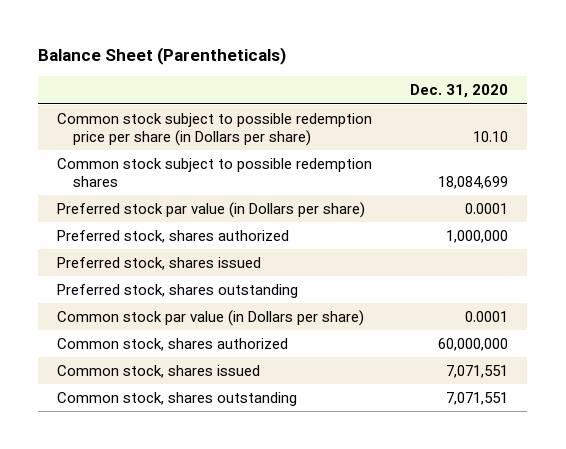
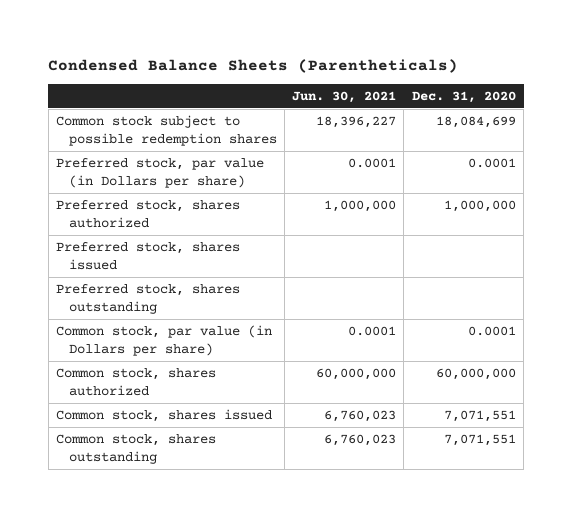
[38,47,287,66] Balance Sheet (Parentheticals) -> [48,58,459,73] Condensed Balance Sheets (Parentheticals)
none -> [292,90,397,103] Jun. 30, 2021
[57,113,373,147] Common stock subject to possible redemption price per share (in Dollars per share) -> none
[57,202,366,219] Preferred stock par value (in Dollars per share) -> [55,158,264,188] Preferred stock, par value (in Dollars per share)
[57,310,365,327] Common stock par value (in Dollars per share) -> [55,325,272,356] Common stock, par value (in Dollars per share)

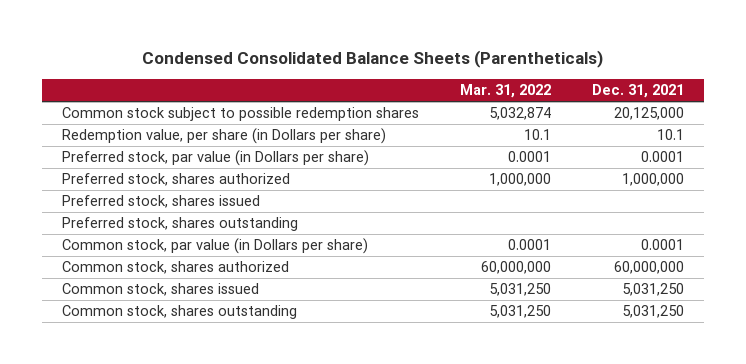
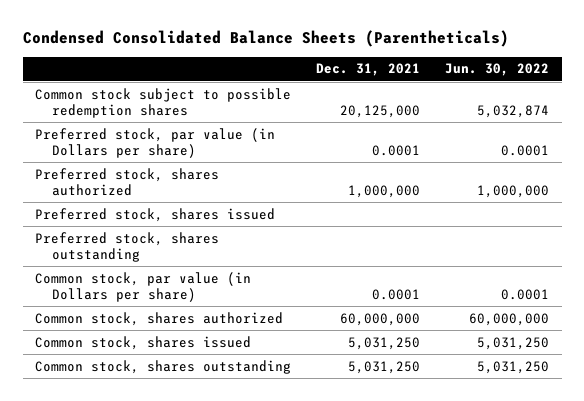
[459,84,551,99] Mar. 31, 2022 -> none
none -> [445,63,550,77] Jun. 30, 2022
[61,128,386,145] Redemption value, per share (in Dollars per share) -> none

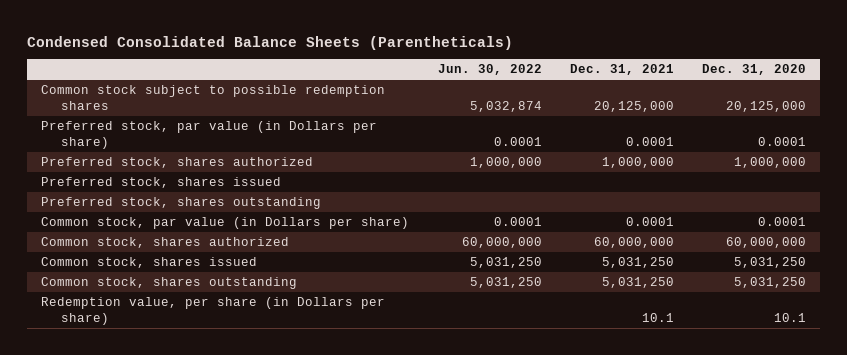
none -> [702,64,807,76] Dec. 31, 2020
none -> [41,297,386,326] Redemption value, per share (in Dollars per share)

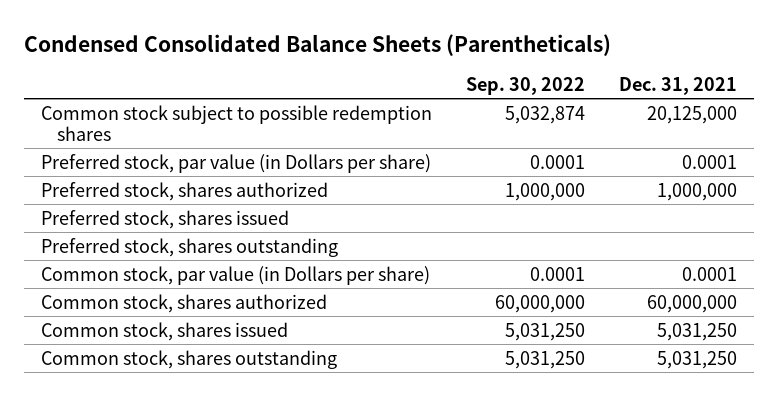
[437,64,542,76] Jun. 30, 2022 -> none
[702,64,807,76] Dec. 31, 2020 -> none
none -> [465,76,585,95] Sep. 30, 2022
[41,297,386,326] Redemption value, per share (in Dollars per share) -> none

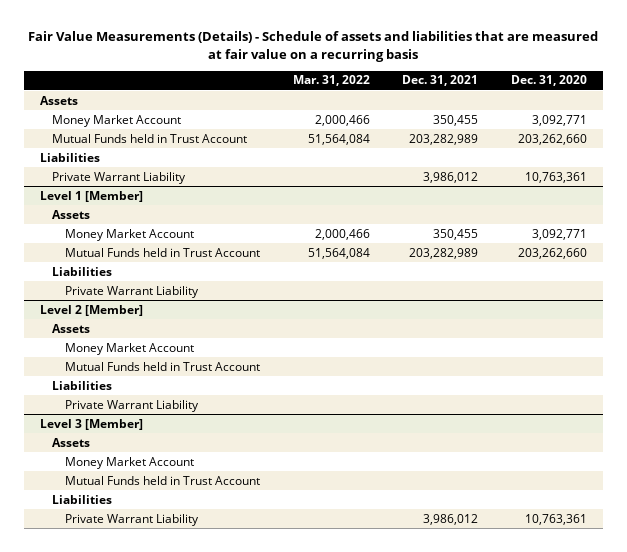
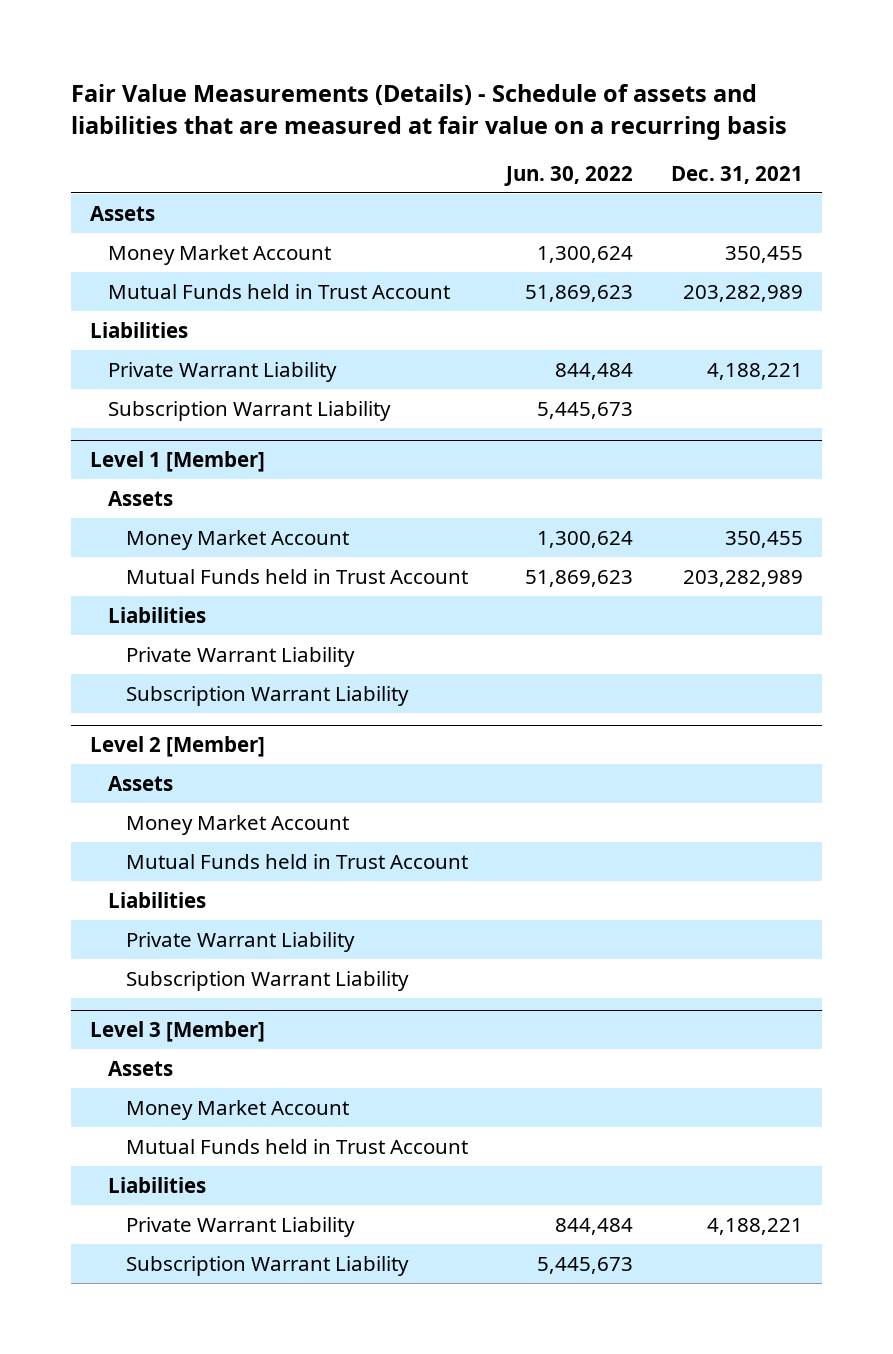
[292,75,370,87] Mar. 31, 2022 -> none
[511,75,588,87] Dec. 31, 2020 -> none
none -> [503,165,633,186] Jun. 30, 2022
[423,171,479,183] 3,986,012 -> [707,362,804,380] 4,188,221
none -> [107,400,391,421] Subscription Warrant Liability
none -> [125,685,409,706] Subscription Warrant Liability
none -> [125,970,409,991] Subscription Warrant Liability
[423,513,479,525] 3,986,012 -> [707,1217,804,1235] 4,188,221
none -> [125,1255,409,1276] Subscription Warrant Liability

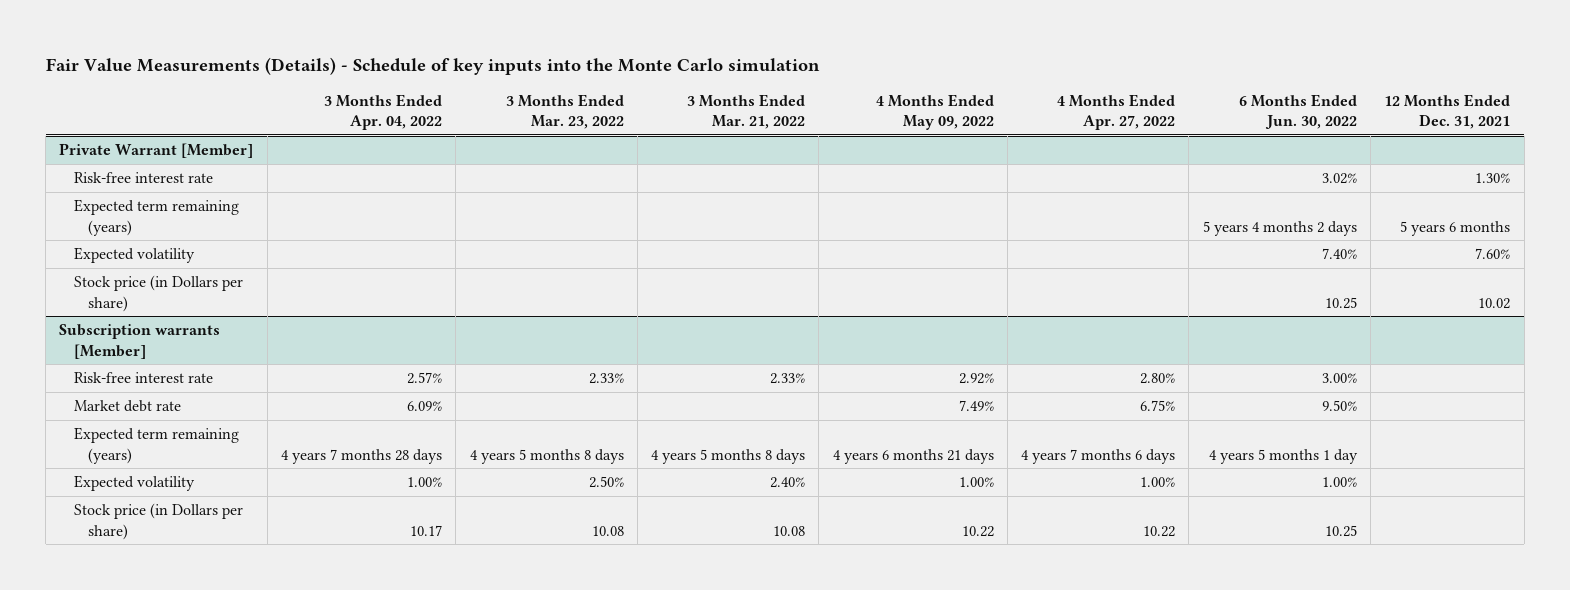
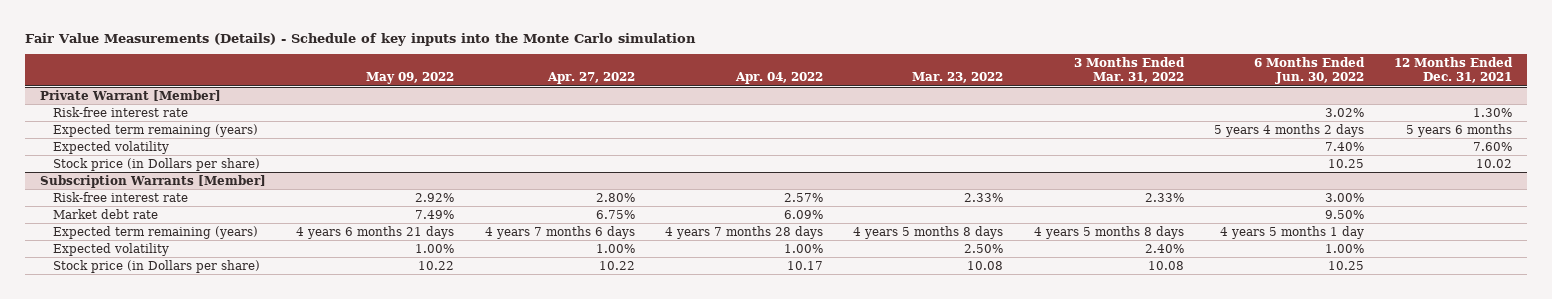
[323,93,442,131] 3 Months Ended Apr. 04, 2022 -> none
[505,93,624,130] 3 Months Ended Mar. 23, 2022 -> none
[687,93,806,130] 3 Months Ended Mar. 21, 2022 -> none
[875,93,994,131] 4 Months Ended May 09, 2022 -> none
[1057,93,1176,131] 4 Months Ended Apr. 27, 2022 -> none
none -> [366,72,455,85] May 09, 2022
none -> [546,72,635,85] Apr. 27, 2022
none -> [735,72,824,85] Apr. 04, 2022
none -> [912,72,1004,84] Mar. 23, 2022
none -> [1073,56,1185,84] 3 Months Ended Mar. 31, 2022
[59,324,221,359] Subscription warrants [Member] -> [40,174,267,188] Subscription Warrants [Member]

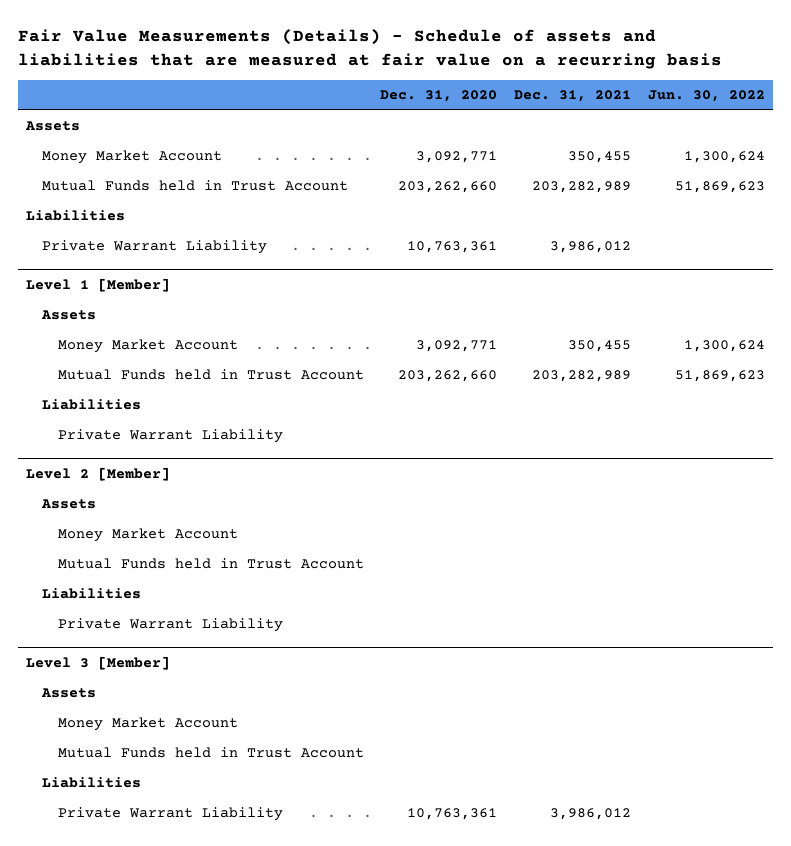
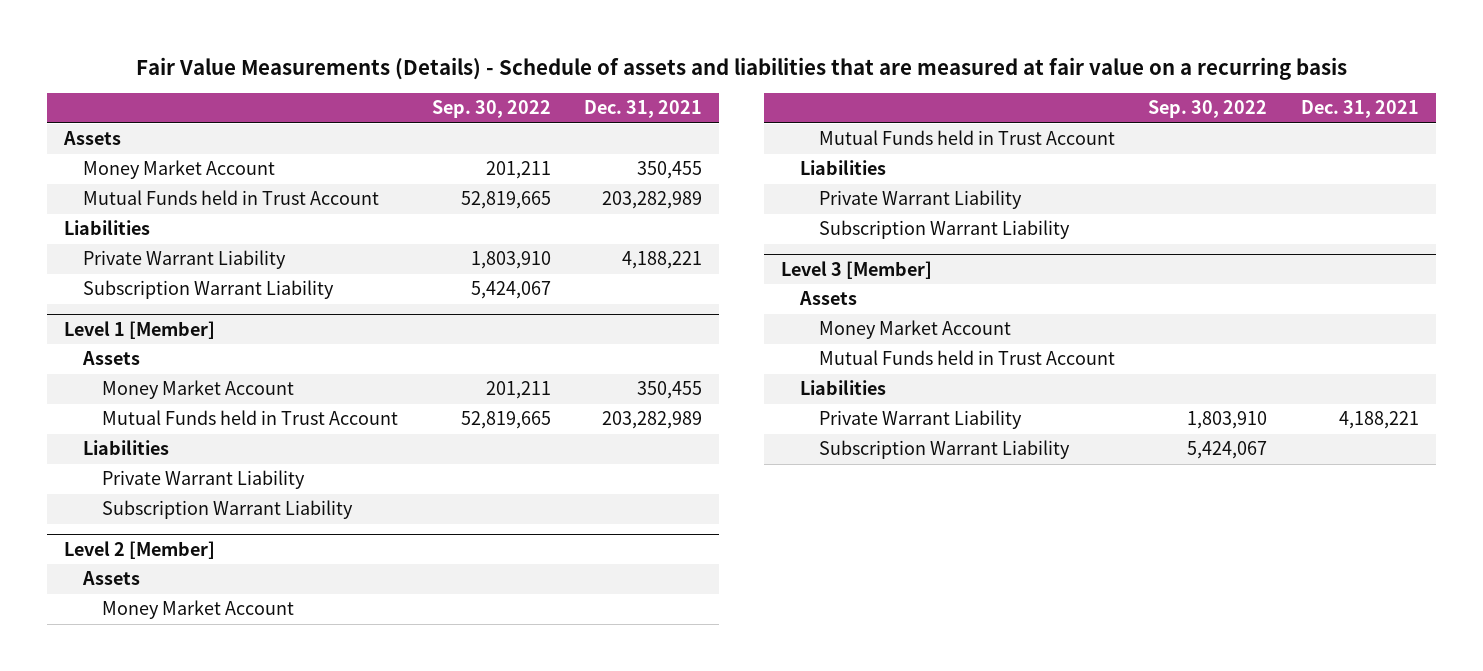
[380,90,498,103] Dec. 31, 2020 -> none
[647,90,765,103] Jun. 30, 2022 -> none
none -> [431,100,551,119] Sep. 30, 2022
[549,241,631,254] 3,986,012 -> [622,251,703,270] 4,188,221
none -> [83,280,335,300] Subscription Warrant Liability
none -> [102,500,354,520] Subscription Warrant Liability
none -> [818,220,1070,240] Subscription Warrant Liability
[549,808,631,821] 3,986,012 -> [1339,411,1420,430] 4,188,221
none -> [818,440,1070,460] Subscription Warrant Liability

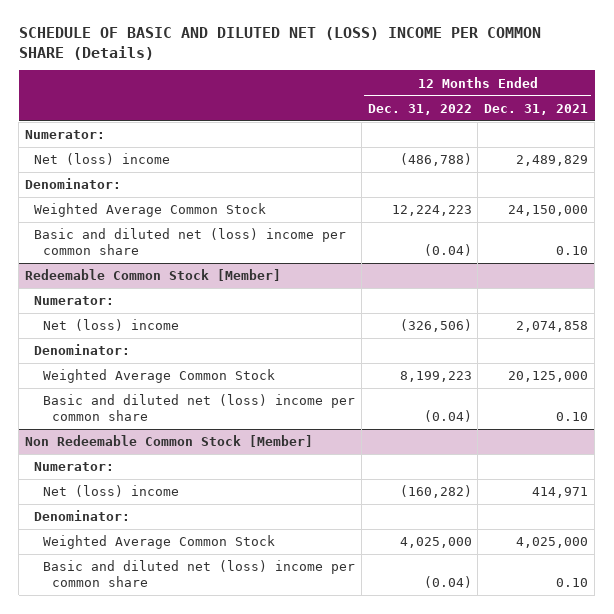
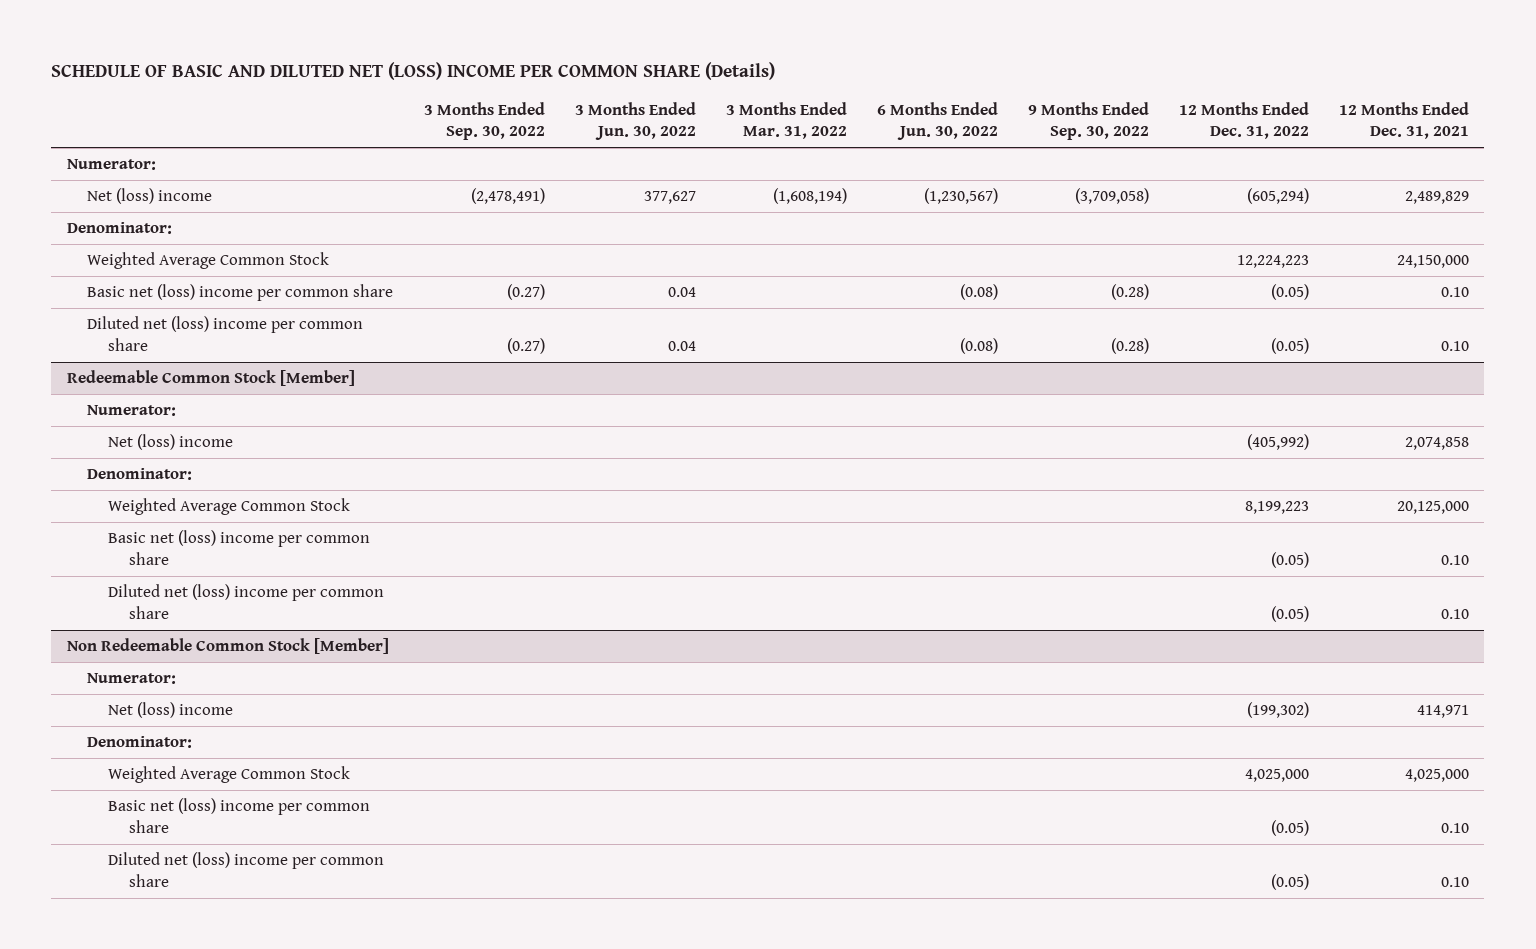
none -> [423,102,545,141] 3 Months Ended Sep. 30, 2022
none -> [574,102,696,141] 3 Months Ended Jun. 30, 2022
none -> [725,102,847,140] 3 Months Ended Mar. 31, 2022
none -> [876,102,998,141] 6 Months Ended Jun. 30, 2022
none -> [1027,102,1149,141] 9 Months Ended Sep. 30, 2022
[399,153,472,167] (486,788) -> [1247,188,1310,205] (605,294)
[34,228,347,256] Basic and diluted net (loss) income per common share -> [87,284,394,302] Basic net (loss) income per common share
[423,244,472,257] (0.04) -> [1271,284,1310,301] (0.05)
none -> [87,316,364,351] Diluted net (loss) income per common share
[399,319,472,333] (326,506) -> [1247,434,1310,451] (405,992)
[42,394,355,422] Basic and diluted net (loss) income per common share -> [108,530,371,565] Basic net (loss) income per common share
[423,410,472,423] (0.04) -> [1271,551,1310,568] (0.05)
none -> [108,584,385,619] Diluted net (loss) income per common share
[399,485,472,499] (160,282) -> [1247,702,1310,719] (199,302)
[42,560,355,588] Basic and diluted net (loss) income per common share -> [108,798,371,833] Basic net (loss) income per common share
[423,576,472,589] (0.04) -> [1271,819,1310,836] (0.05)
none -> [108,852,385,887] Diluted net (loss) income per common share

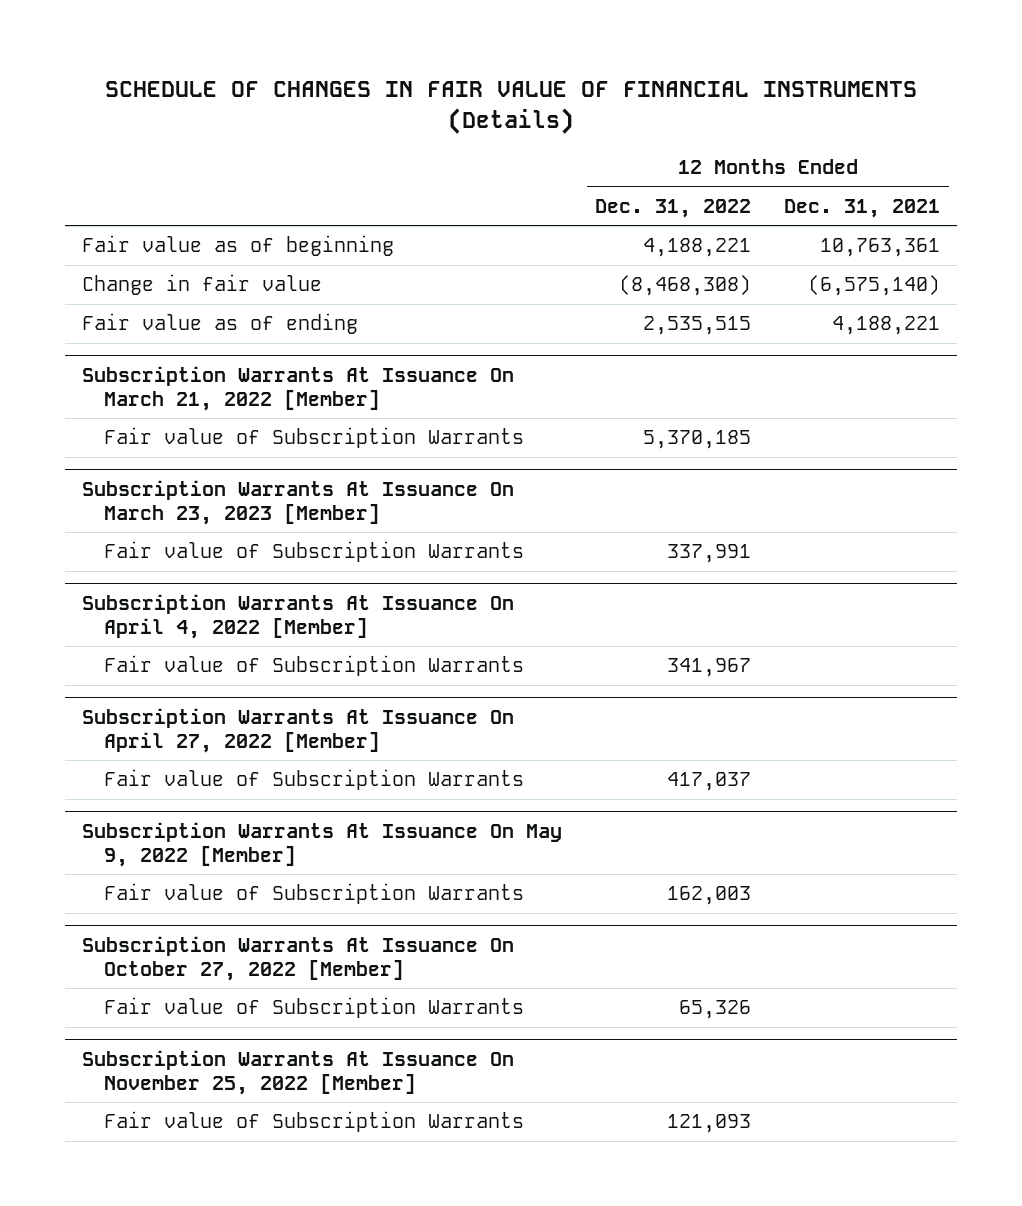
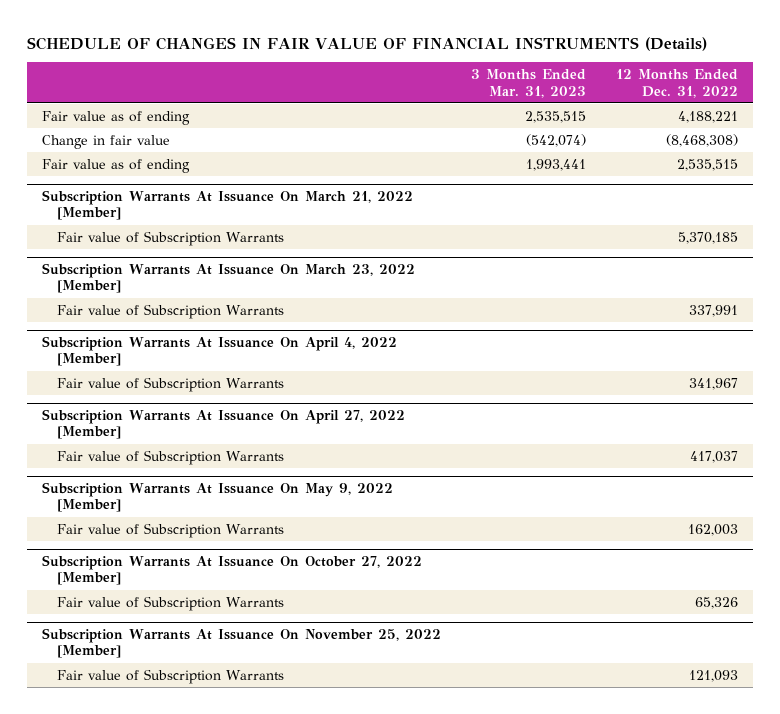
[784,199,941,219] Dec. 31, 2021 -> none
none -> [471,69,587,98] 3 Months Ended Mar. 31, 2023
[81,235,394,257] Fair value as of beginning -> [42,110,191,125] Fair value as of ending
[81,479,514,525] Subscription Warrants At Issuance On March 23, 2023 [Member] -> [42,262,416,294] Subscription Warrants At Issuance On March 23, 2022 [Member]

